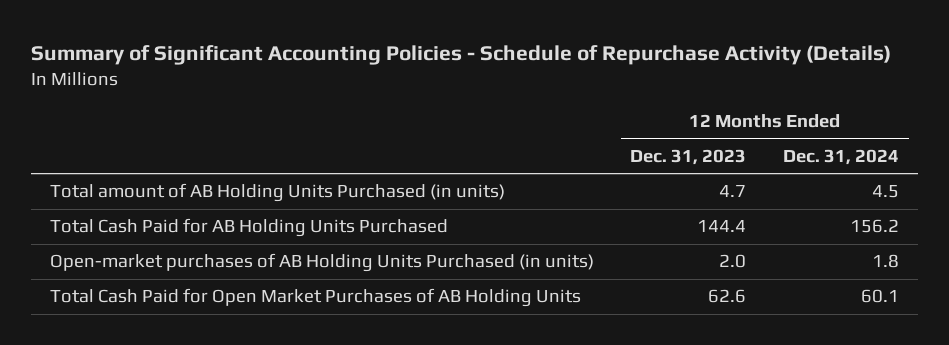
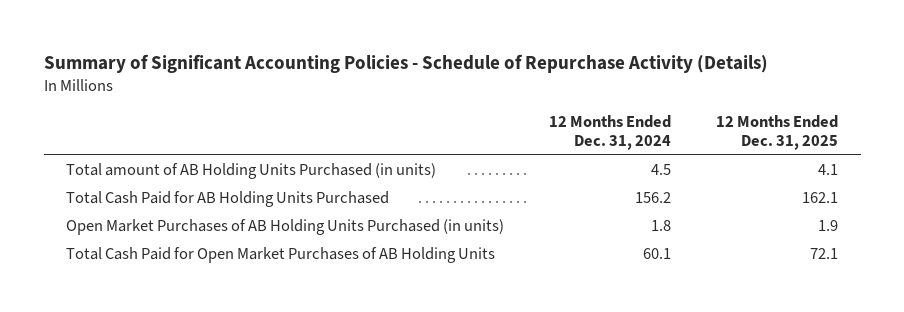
[630,148,747,165] Dec. 31, 2023 -> none
none -> [716,114,839,151] 12 Months Ended Dec. 31, 2025
[49,253,594,273] Open-market purchases of AB Holding Units Purchased (in units) -> [66,219,505,236] Open Market Purchases of AB Holding Units Purchased (in units)

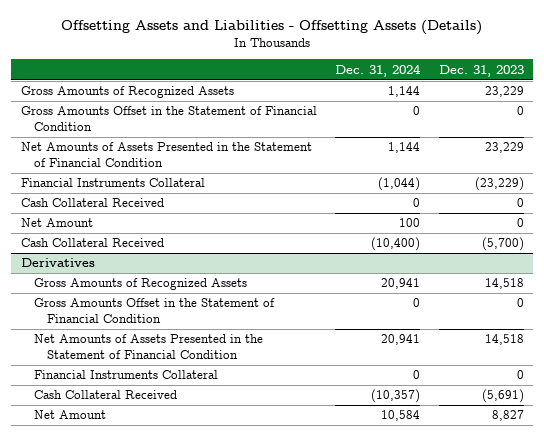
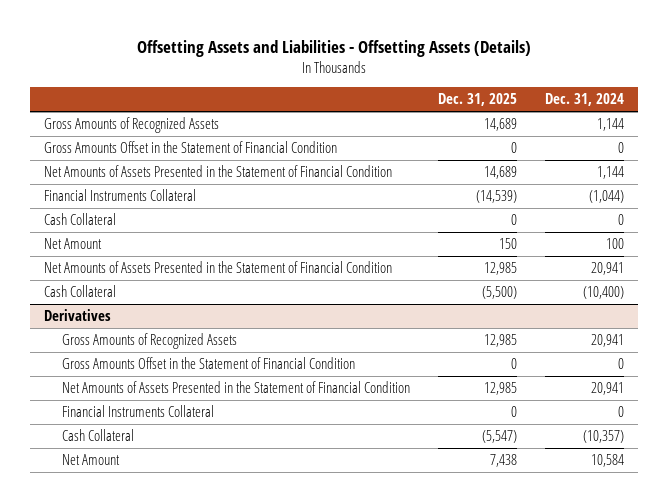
[438,64,524,77] Dec. 31, 2023 -> none
none -> [437,93,517,107] Dec. 31, 2025
[20,198,164,208] Cash Collateral Received -> [44,213,117,226] Cash Collateral
none -> [44,261,393,274] Net Amounts of Assets Presented in the Statement of Financial Condition
[20,238,164,248] Cash Collateral Received -> [44,285,117,298] Cash Collateral
[33,390,177,400] Cash Collateral Received -> [61,429,134,442] Cash Collateral

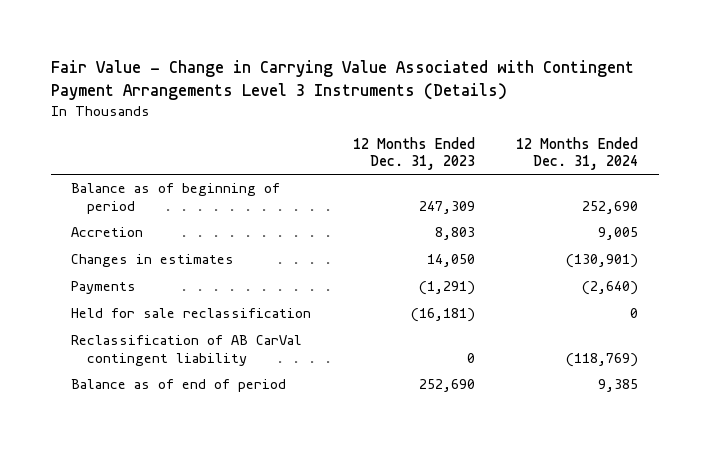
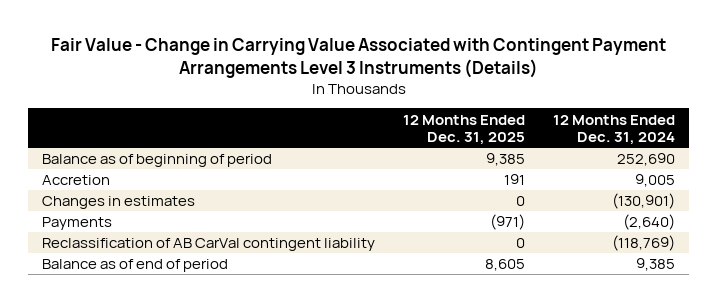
[352,136,475,171] 12 Months Ended Dec. 31, 2023 -> none
none -> [403,114,526,145] 12 Months Ended Dec. 31, 2025
[71,308,312,319] Held for sale reclassification -> none

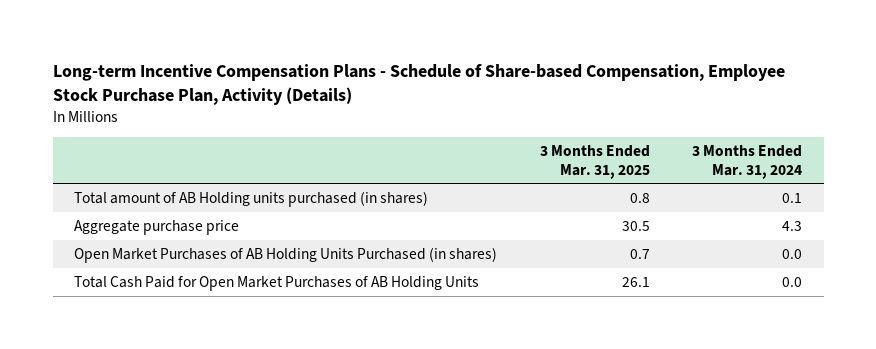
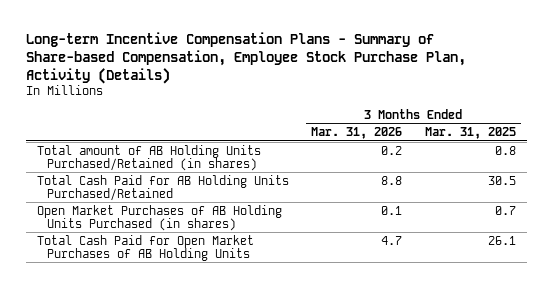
[52,63,785,105] Long-term Incentive Compensation Plans - Schedule of Share-based Compensation, Employee Stock Purchase Plan, Activity (Details) -> [25,31,466,84] Long-term Incentive Compensation Plans - Summary of Share-based Compensation, Employee Stock Purchase Plan, Activity (Details)
[692,145,803,179] 3 Months Ended Mar. 31, 2024 -> none
none -> [311,127,403,140] Mar. 31, 2026
[74,190,429,207] Total amount of AB Holding units purchased (in shares) -> [36,144,261,171] Total amount of AB Holding Units Purchased/Retained (in shares)
[74,219,240,235] Aggregate purchase price -> [36,174,289,201] Total Cash Paid for AB Holding Units Purchased/Retained

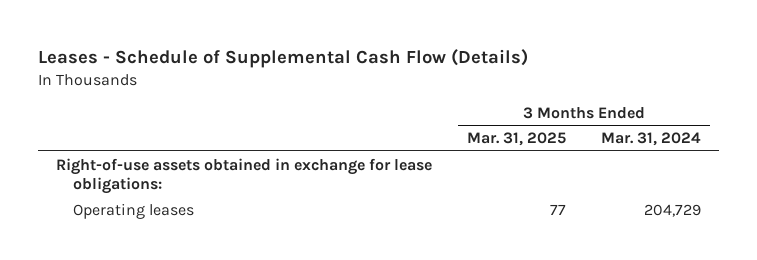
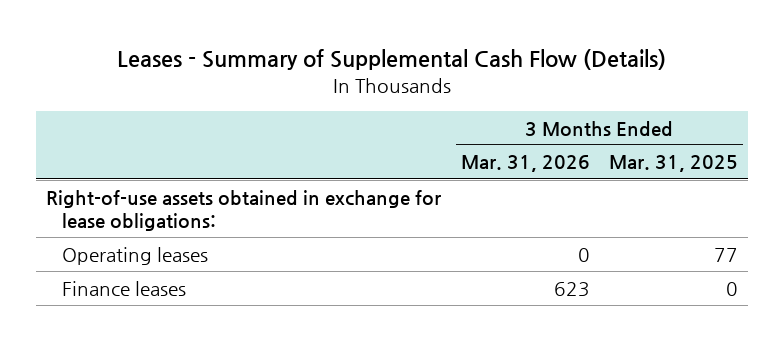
[38,48,529,68] Leases - Schedule of Supplemental Cash Flow (Details) -> [117,49,667,71] Leases - Summary of Supplemental Cash Flow (Details)
[601,132,702,147] Mar. 31, 2024 -> none
none -> [460,155,590,173] Mar. 31, 2026
none -> [61,280,186,296] Finance leases

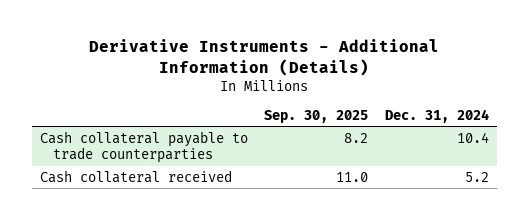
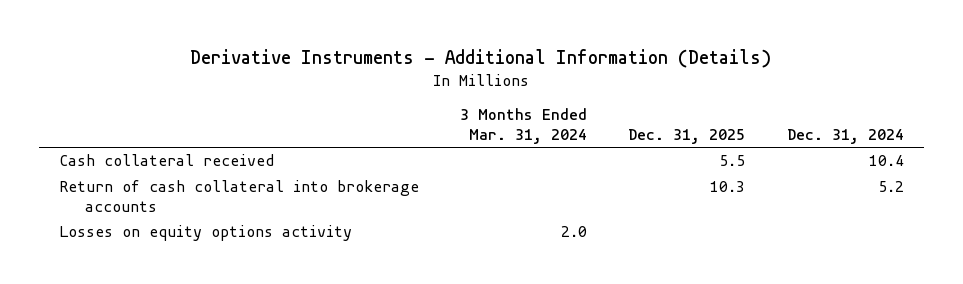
[264,109,369,123] Sep. 30, 2025 -> none
none -> [460,108,588,145] 3 Months Ended Mar. 31, 2024
none -> [628,129,746,145] Dec. 31, 2025
[39,130,248,164] Cash collateral payable to trade counterparties -> [59,154,275,167] Cash collateral received
[39,169,232,183] Cash collateral received -> [59,180,420,213] Return of cash collateral into brokerage accounts
none -> [59,225,353,242] Losses on equity options activity

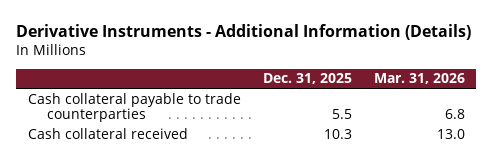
[460,108,588,145] 3 Months Ended Mar. 31, 2024 -> none
[786,129,904,145] Dec. 31, 2024 -> none
none -> [374,73,466,85] Mar. 31, 2026
[59,180,420,213] Return of cash collateral into brokerage accounts -> none
[59,225,353,242] Losses on equity options activity -> none
none -> [27,92,241,123] Cash collateral payable to trade counterparties
[719,155,746,167] 5.5 -> [323,128,352,139] 10.3

